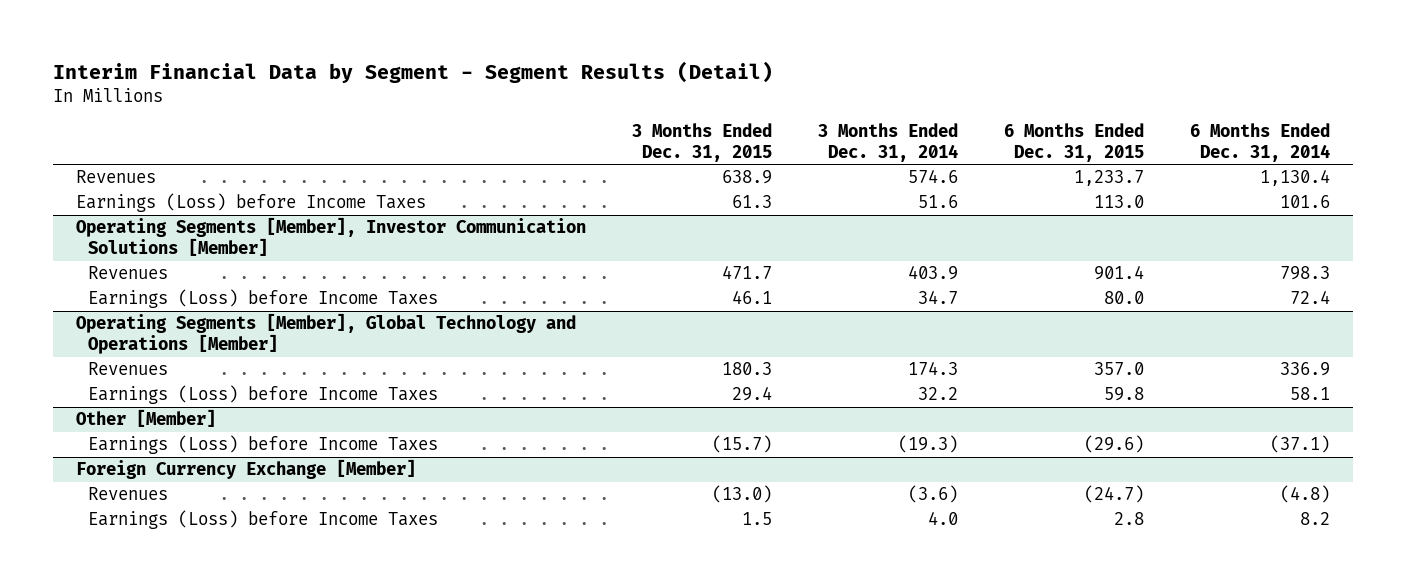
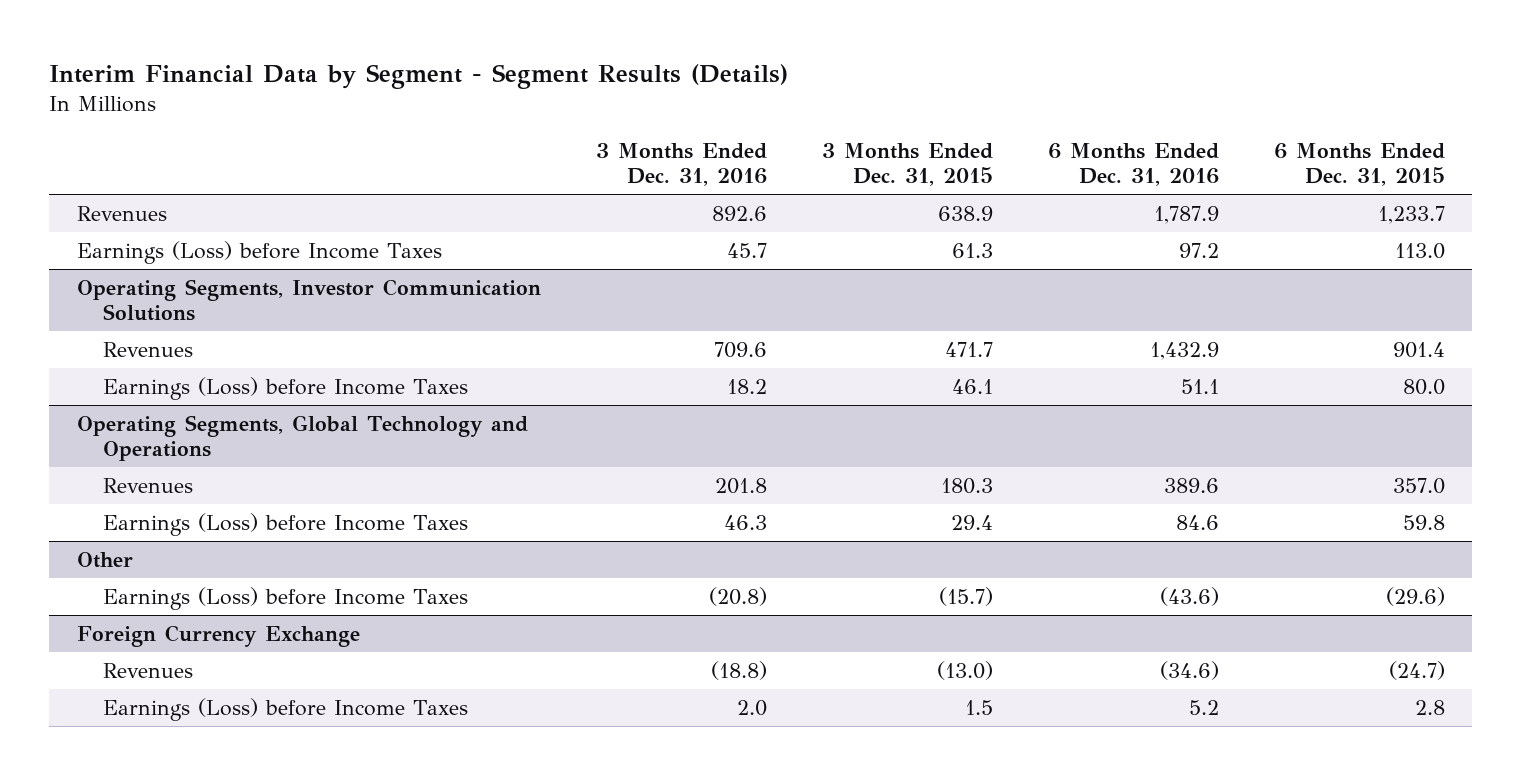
[52,60,773,83] Interim Financial Data by Segment - Segment Results (Detail) -> [49,64,789,90] Interim Financial Data by Segment - Segment Results (Details)
[818,122,959,162] 3 Months Ended Dec. 31, 2014 -> none
[1190,122,1331,162] 6 Months Ended Dec. 31, 2014 -> none
none -> [595,142,767,186] 3 Months Ended Dec. 31, 2016
none -> [1047,142,1219,186] 6 Months Ended Dec. 31, 2016
[75,217,586,257] Operating Segments [Member], Investor Communication Solutions [Member] -> [76,278,541,321] Operating Segments, Investor Communication Solutions
[75,313,576,355] Operating Segments [Member], Global Technology and Operations [Member] -> [76,414,528,461] Operating Segments, Global Technology and Operations
[75,409,216,428] Other [Member] -> [76,551,133,568] Other
[75,459,416,480] Foreign Currency Exchange [Member] -> [76,624,360,647] Foreign Currency Exchange

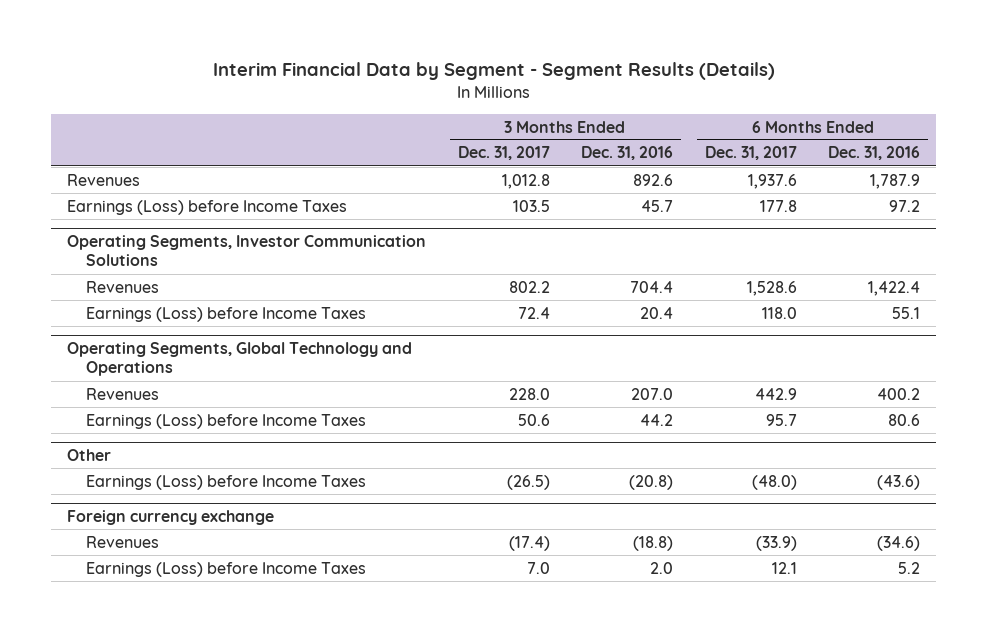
[821,142,993,186] 3 Months Ended Dec. 31, 2015 -> none
[1273,142,1445,186] 6 Months Ended Dec. 31, 2015 -> none
none -> [457,146,550,161] Dec. 31, 2017
none -> [704,146,797,161] Dec. 31, 2017
[713,341,767,358] 709.6 -> [630,280,674,293] 704.4
[1149,341,1219,360] 1,432.9 -> [868,280,921,296] 1,422.4
[726,378,767,394] 18.2 -> [640,306,674,319] 20.4
[1180,378,1219,394] 51.1 -> [892,306,921,319] 55.1
[714,477,767,494] 201.8 -> [631,387,674,400] 207.0
[1163,477,1219,493] 389.6 -> [877,387,921,400] 400.2
[723,514,767,530] 46.3 -> [640,413,674,426] 44.2
[1175,514,1219,530] 84.6 -> [888,413,921,426] 80.6
[76,624,360,647] Foreign Currency Exchange -> [67,510,275,526] Foreign currency exchange

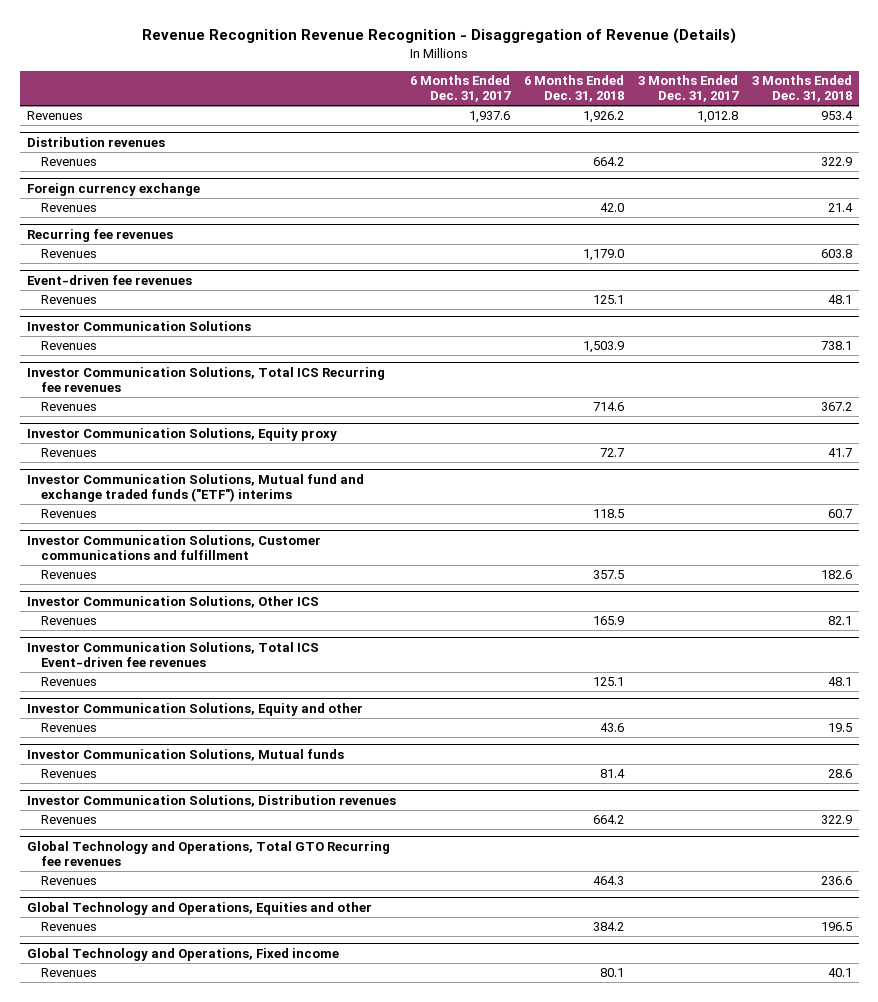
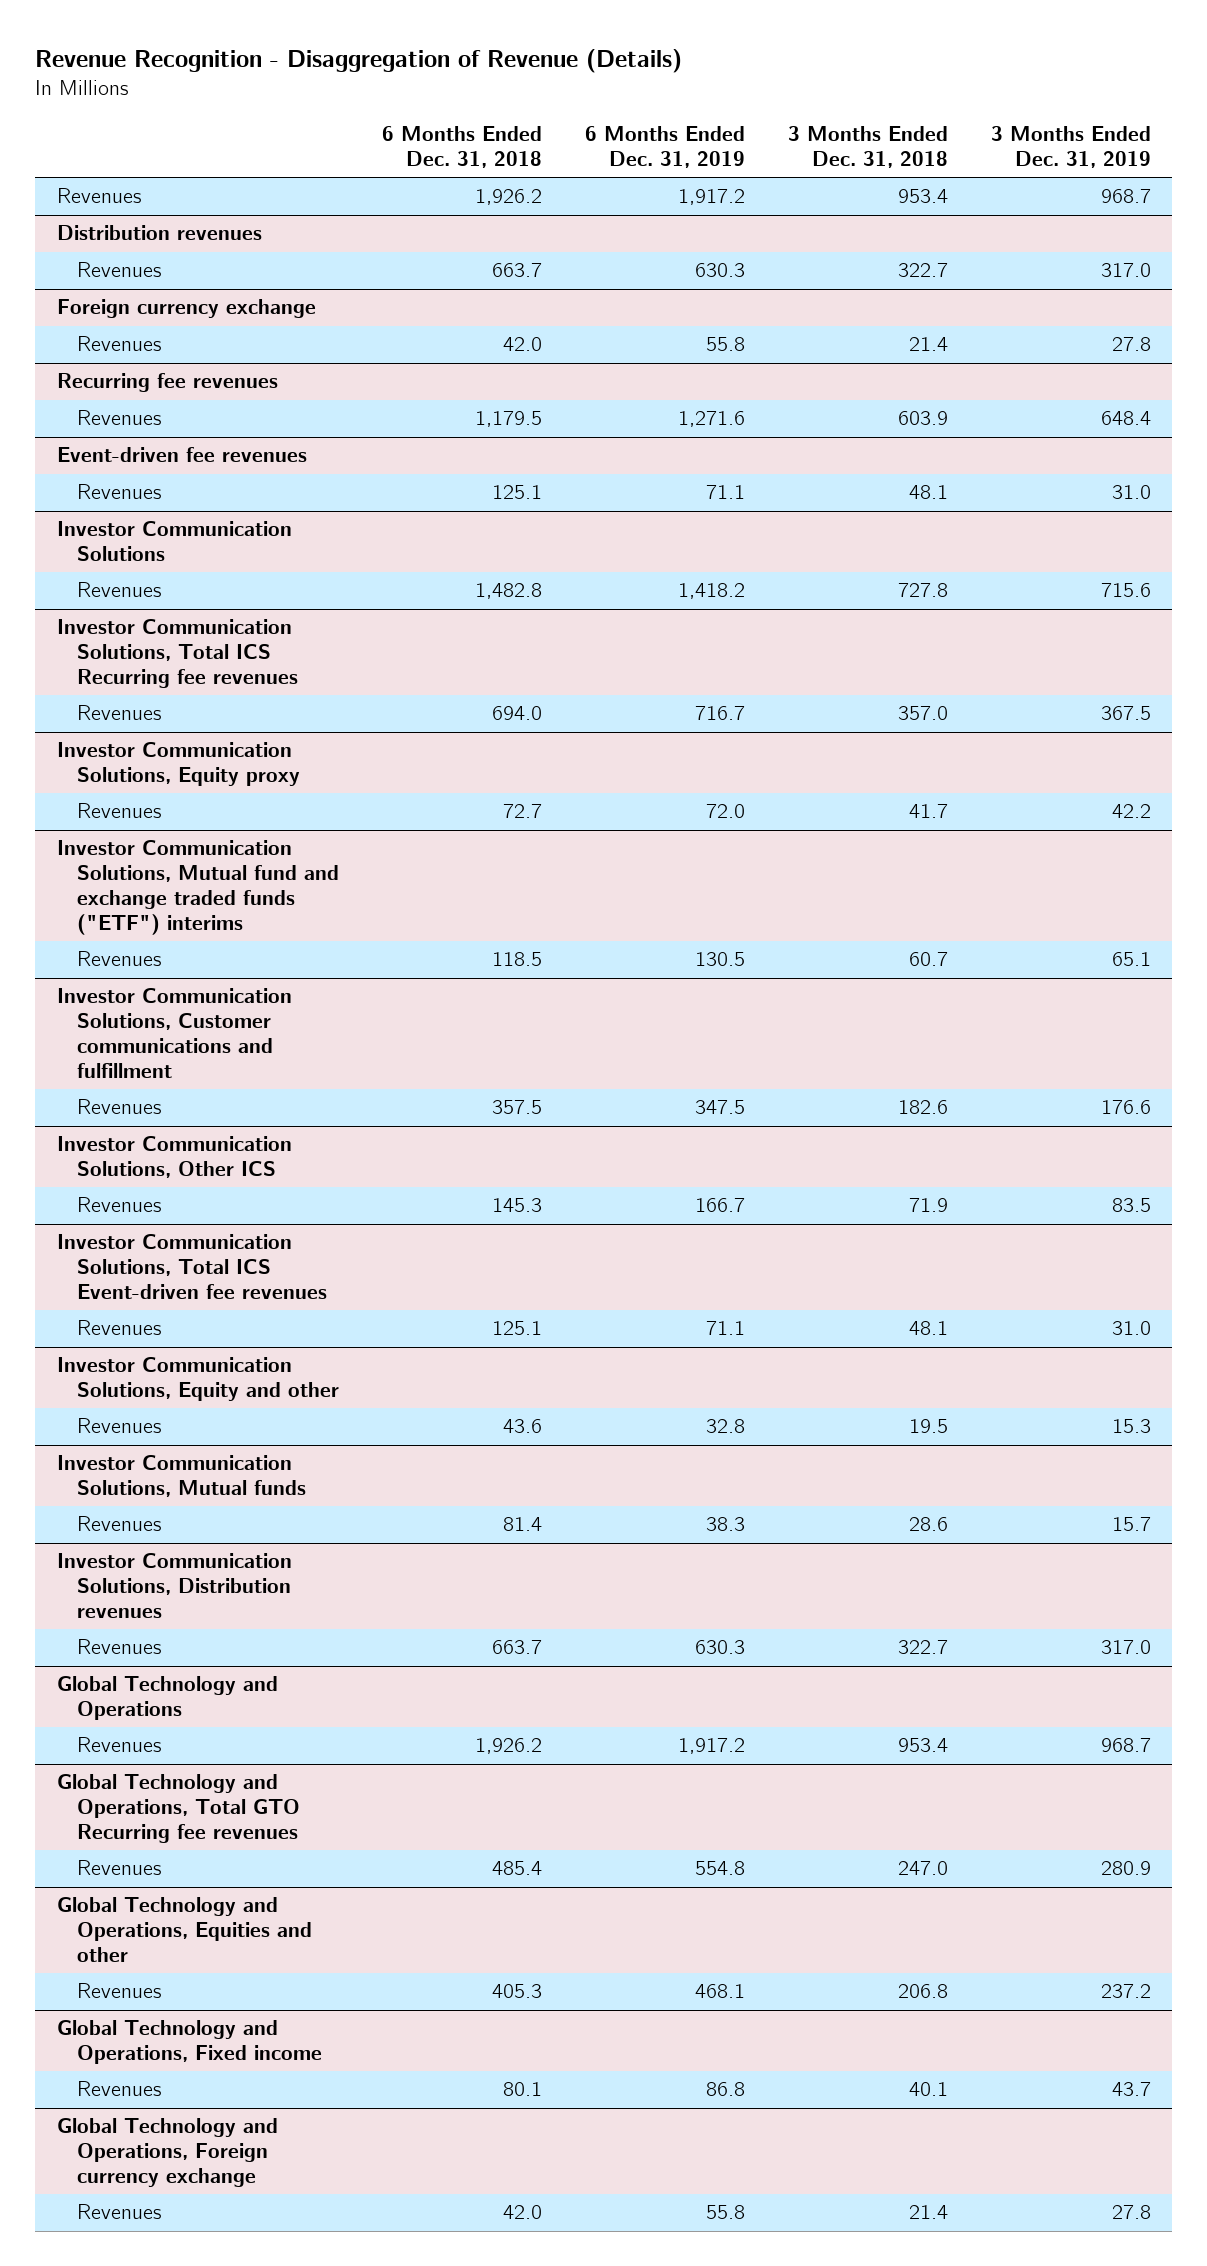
[142,28,737,45] Revenue Recognition Revenue Recognition - Disaggregation of Revenue (Details) -> [35,49,683,74] Revenue Recognition - Disaggregation of Revenue (Details)
[409,75,511,103] 6 Months Ended Dec. 31, 2017 -> none
[637,75,739,103] 3 Months Ended Dec. 31, 2017 -> none
none -> [584,126,745,169] 6 Months Ended Dec. 31, 2019
none -> [990,126,1151,169] 3 Months Ended Dec. 31, 2019
[592,157,624,167] 664.2 -> [491,263,542,278] 663.7
[820,157,852,167] 322.9 -> [897,263,948,278] 322.7
[582,249,624,262] 1,179.0 -> [474,411,542,428] 1,179.5
[820,249,852,259] 603.8 -> [897,411,948,426] 603.9
[582,341,624,354] 1,503.9 -> [474,583,542,600] 1,482.8
[820,341,852,351] 738.1 -> [897,583,948,598] 727.8
[592,402,624,412] 714.6 -> [491,706,542,721] 694.0
[820,402,852,412] 367.2 -> [897,706,948,721] 357.0
[592,616,624,626] 165.9 -> [491,1198,542,1213] 145.3
[827,616,852,626] 82.1 -> [908,1198,948,1213] 71.9
[592,815,624,825] 664.2 -> [491,1640,542,1655] 663.7
[820,815,852,825] 322.9 -> [897,1640,948,1655] 322.7
none -> [56,1676,278,1721] Global Technology and Operations
none -> [76,1737,161,1753] Revenues
[592,876,624,886] 464.3 -> [491,1861,542,1876] 485.4
[820,876,852,886] 236.6 -> [897,1861,948,1876] 247.0
[592,922,624,932] 384.2 -> [491,1984,542,1999] 405.3
[820,922,852,932] 196.5 -> [897,1984,948,1999] 206.8
none -> [56,2118,278,2187] Global Technology and Operations, Foreign currency exchange
none -> [76,2204,161,2220] Revenues

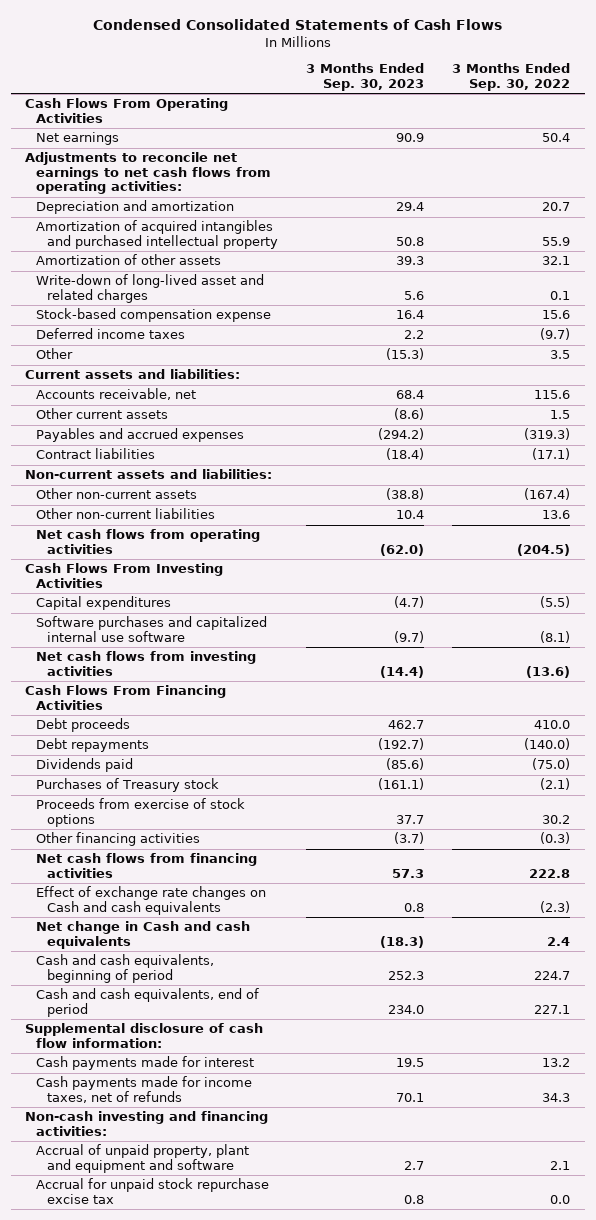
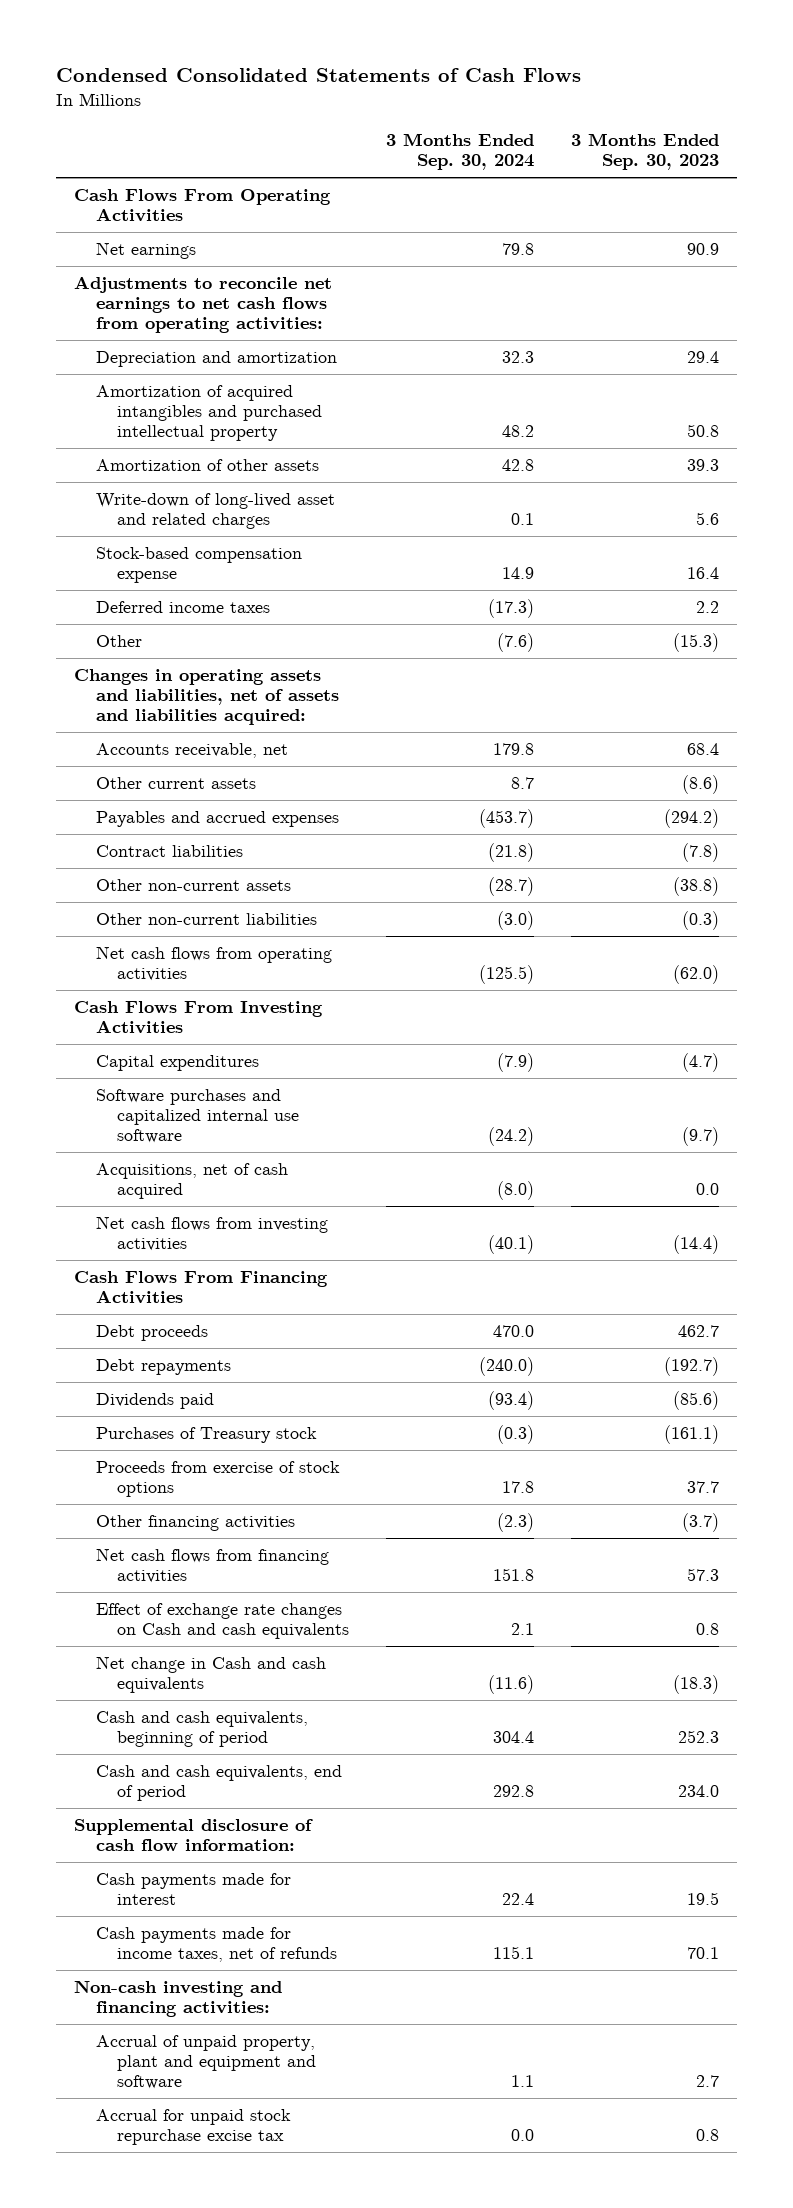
[452,63,571,91] 3 Months Ended Sep. 30, 2022 -> none
none -> [386,133,535,171] 3 Months Ended Sep. 30, 2024
[25,369,241,380] Current assets and liabilities: -> none
none -> [73,668,339,726] Changes in operating assets and liabilities, net of assets and liabilities acquired:
[25,469,273,480] Non-current assets and liabilities: -> none
[385,448,424,461] (18.4) -> [681,842,719,862] (7.8)
[395,510,424,520] 10.4 -> [681,910,719,930] (0.3)
none -> [95,1162,288,1199] Acquisitions, net of cash acquired

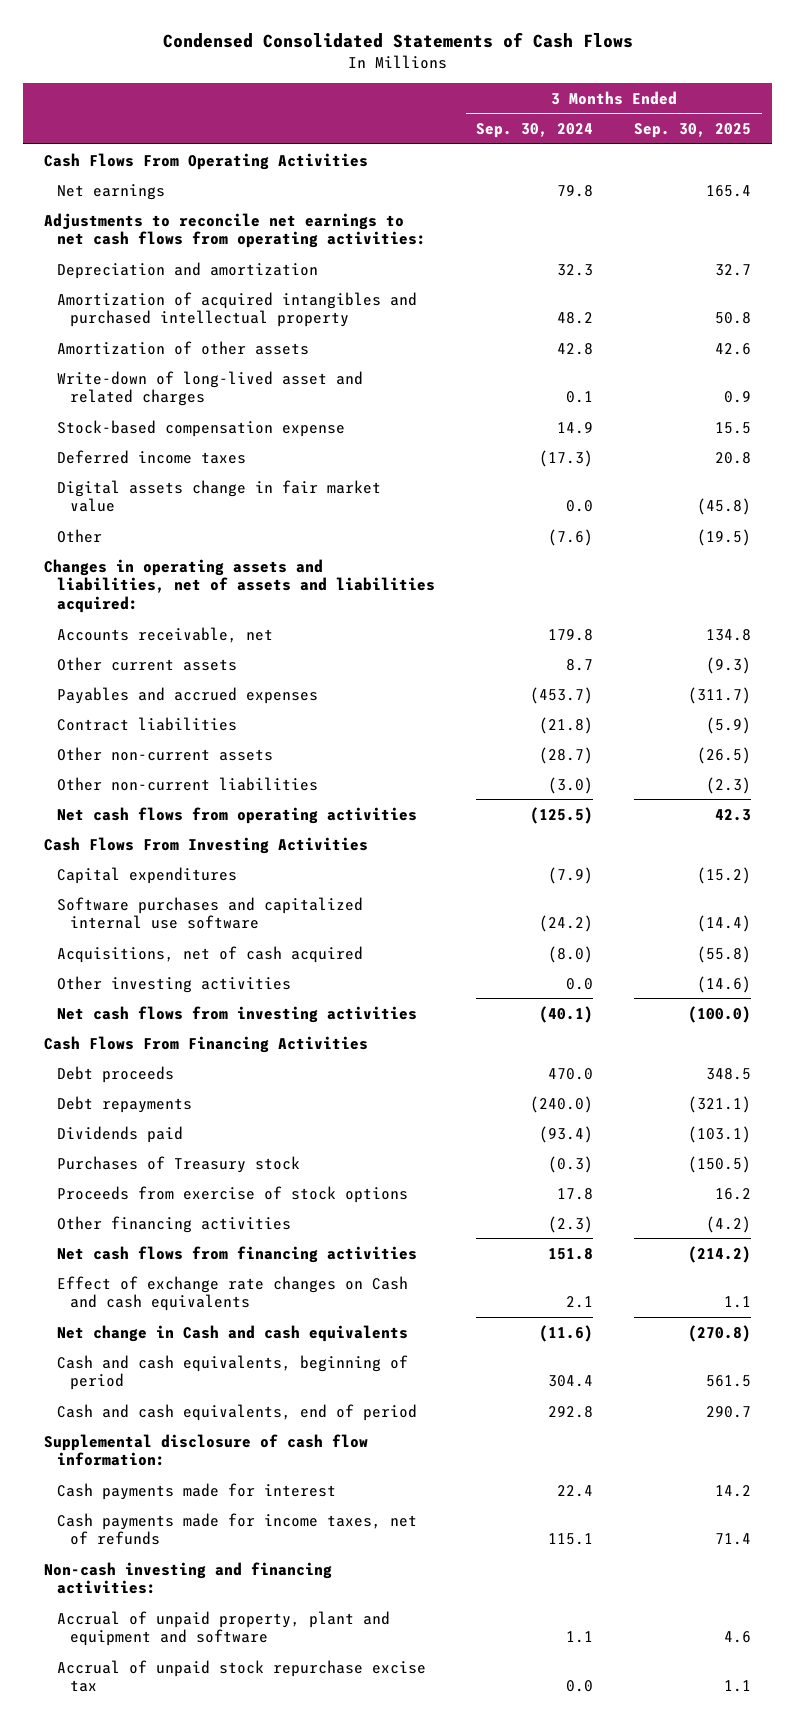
[570,133,719,171] 3 Months Ended Sep. 30, 2023 -> none
none -> [634,122,752,138] Sep. 30, 2025
none -> [56,479,381,513] Digital assets change in fair market value
none -> [56,975,291,993] Other investing activities
[95,2108,291,2145] Accrual for unpaid stock repurchase excise tax -> [56,1659,426,1693] Accrual of unpaid stock repurchase excise tax

